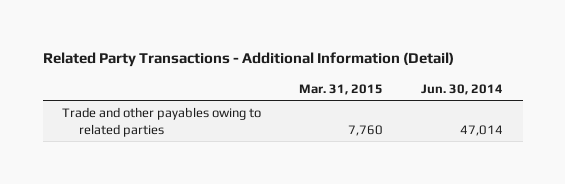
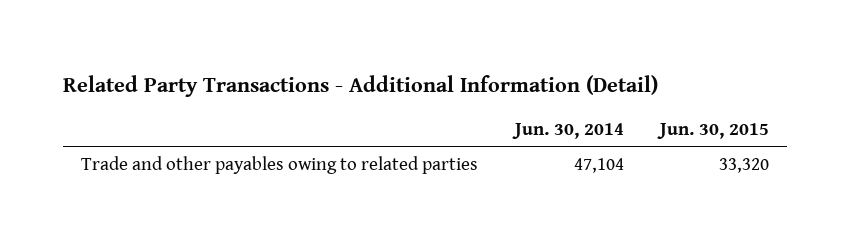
[299,83,384,95] Mar. 31, 2015 -> none
none -> [656,122,769,139] Jun. 30, 2015
[460,124,504,136] 47,014 -> [573,158,624,174] 47,104

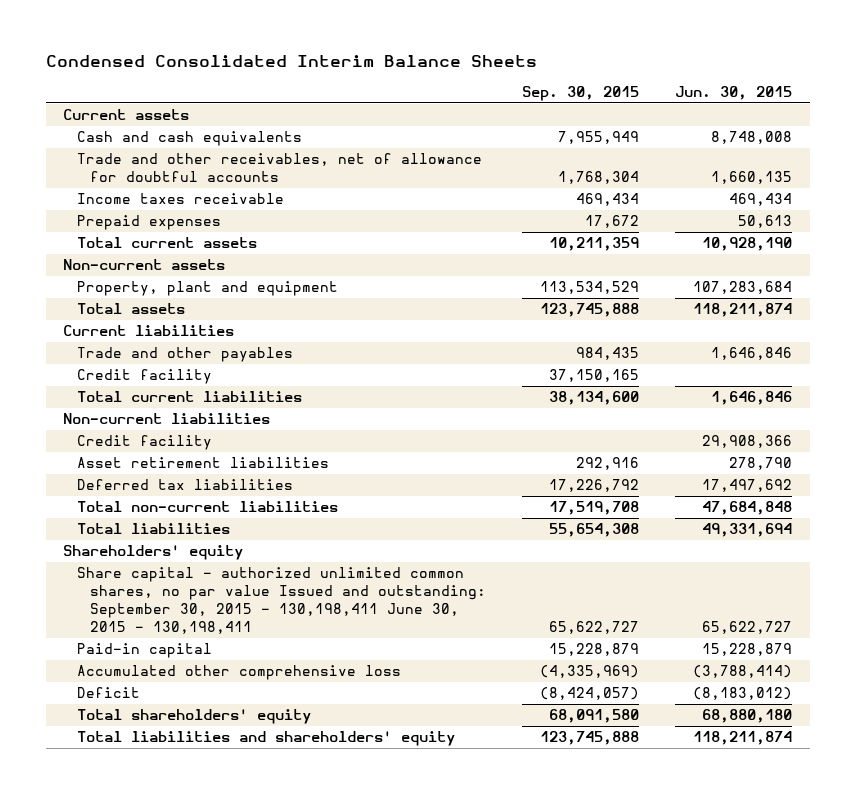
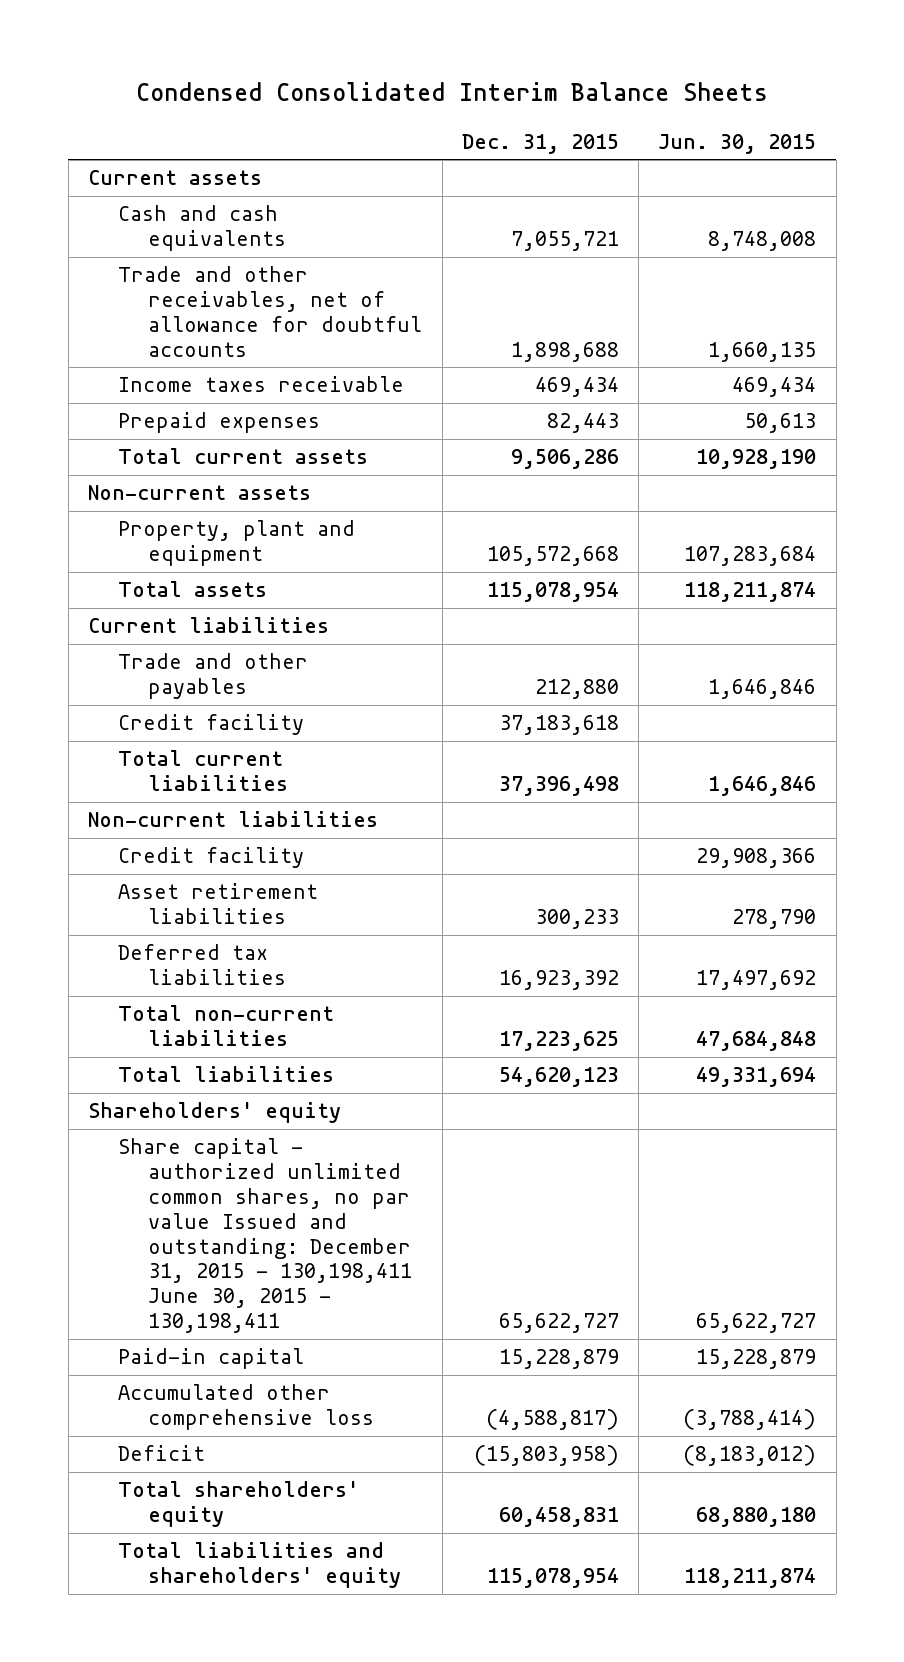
[521,86,639,102] Sep. 30, 2015 -> none
none -> [461,133,619,154] Dec. 31, 2015
[76,567,487,635] Share capital - authorized unlimited common shares, no par value Issued and outstanding: September 30, 2015 - 130,198,411 June 30, 2015 - 130,198,411 -> [118,1138,413,1333] Share capital - authorized unlimited common shares, no par value Issued and outstanding: December 31, 2015 - 130,198,411 June 30, 2015 - 130,198,411

